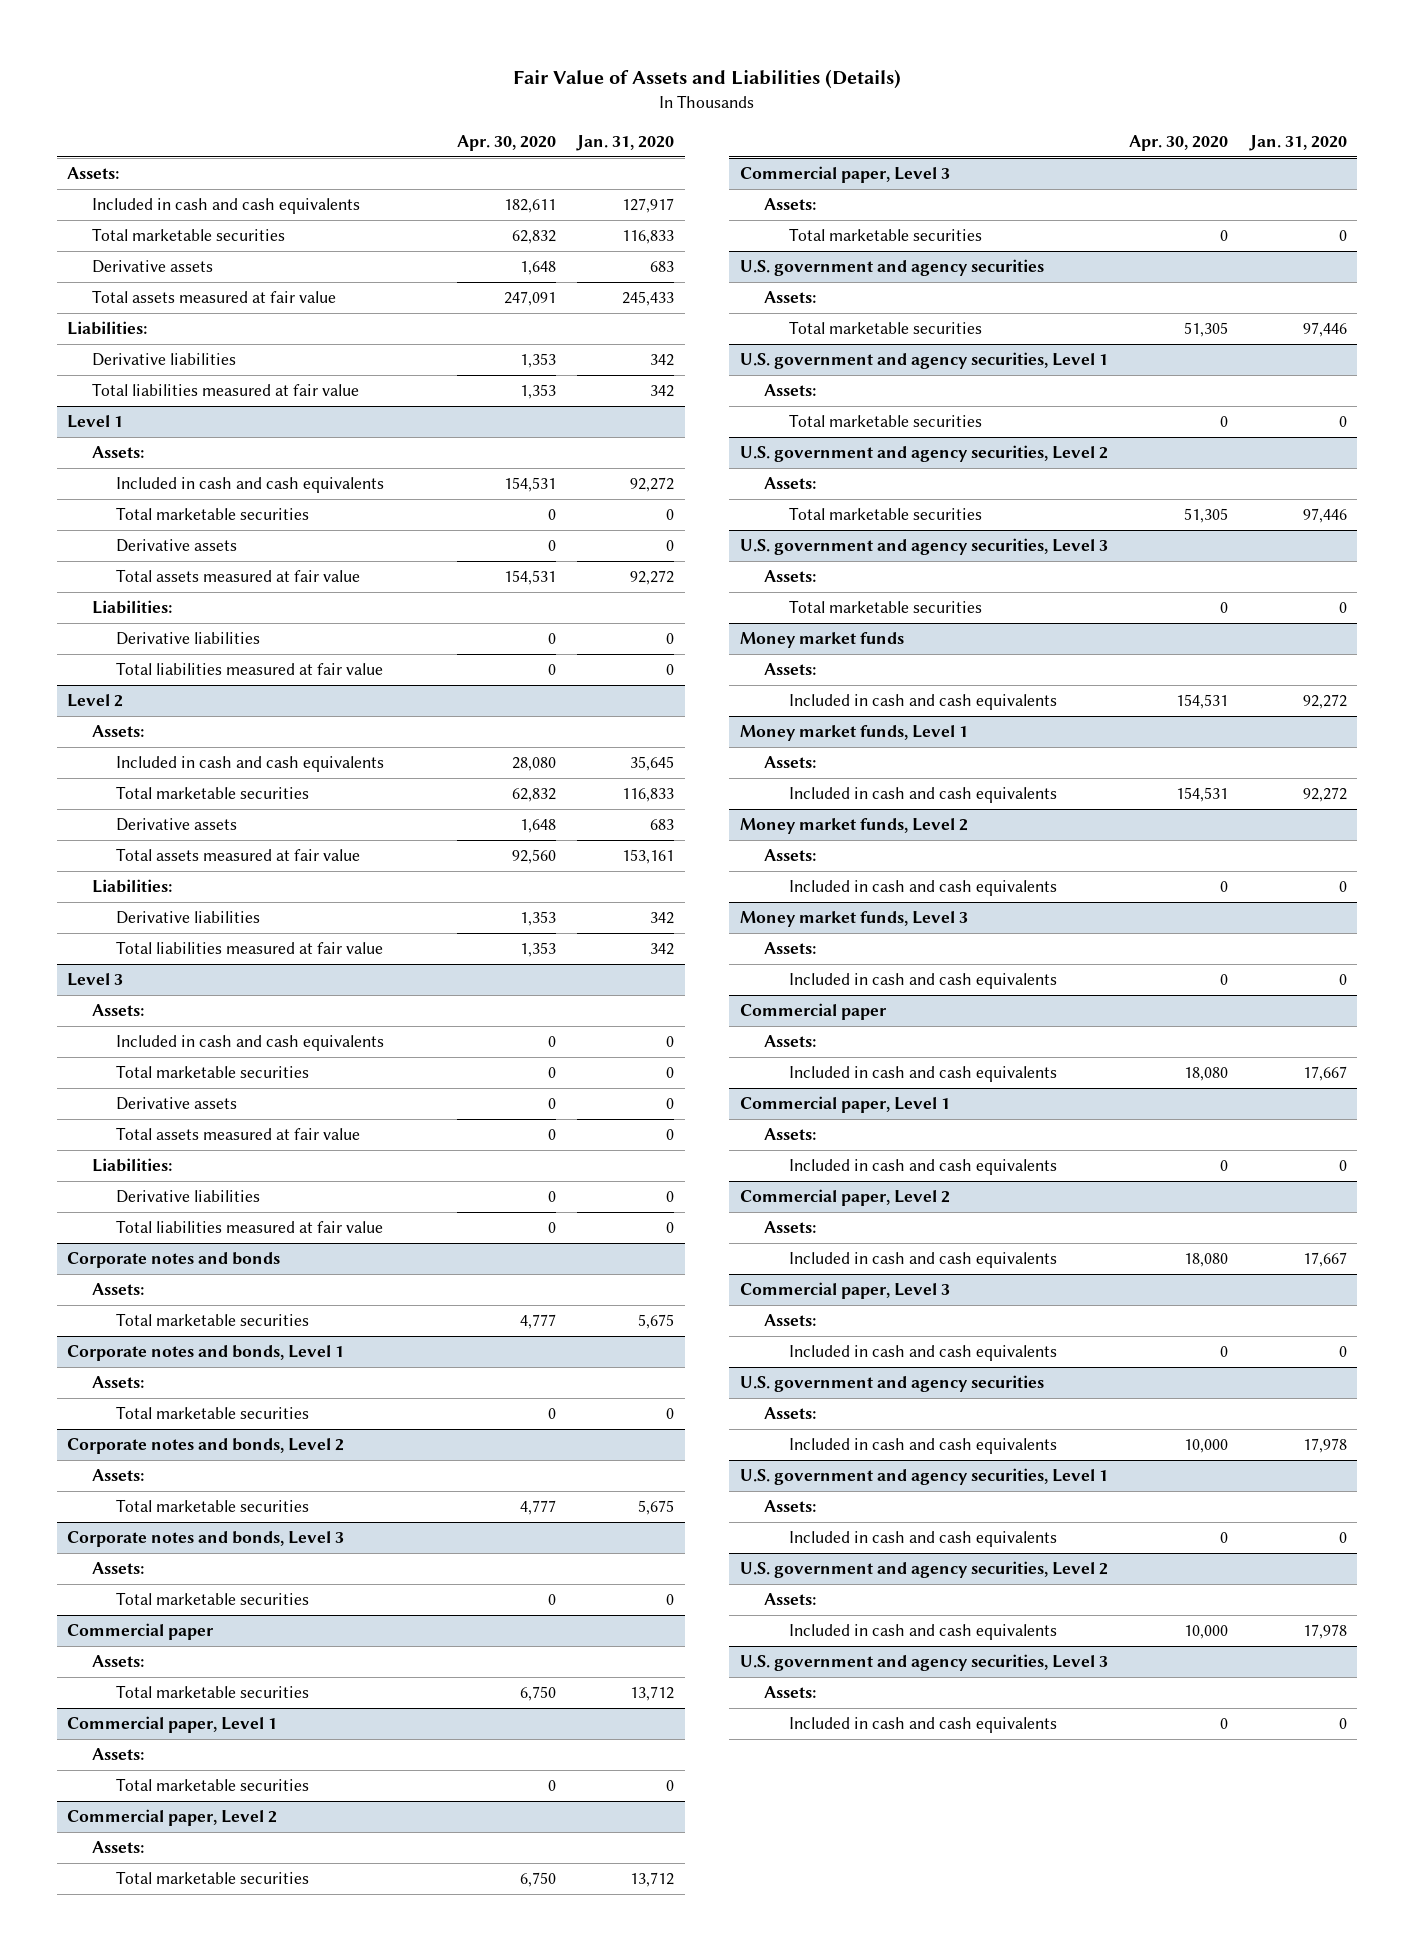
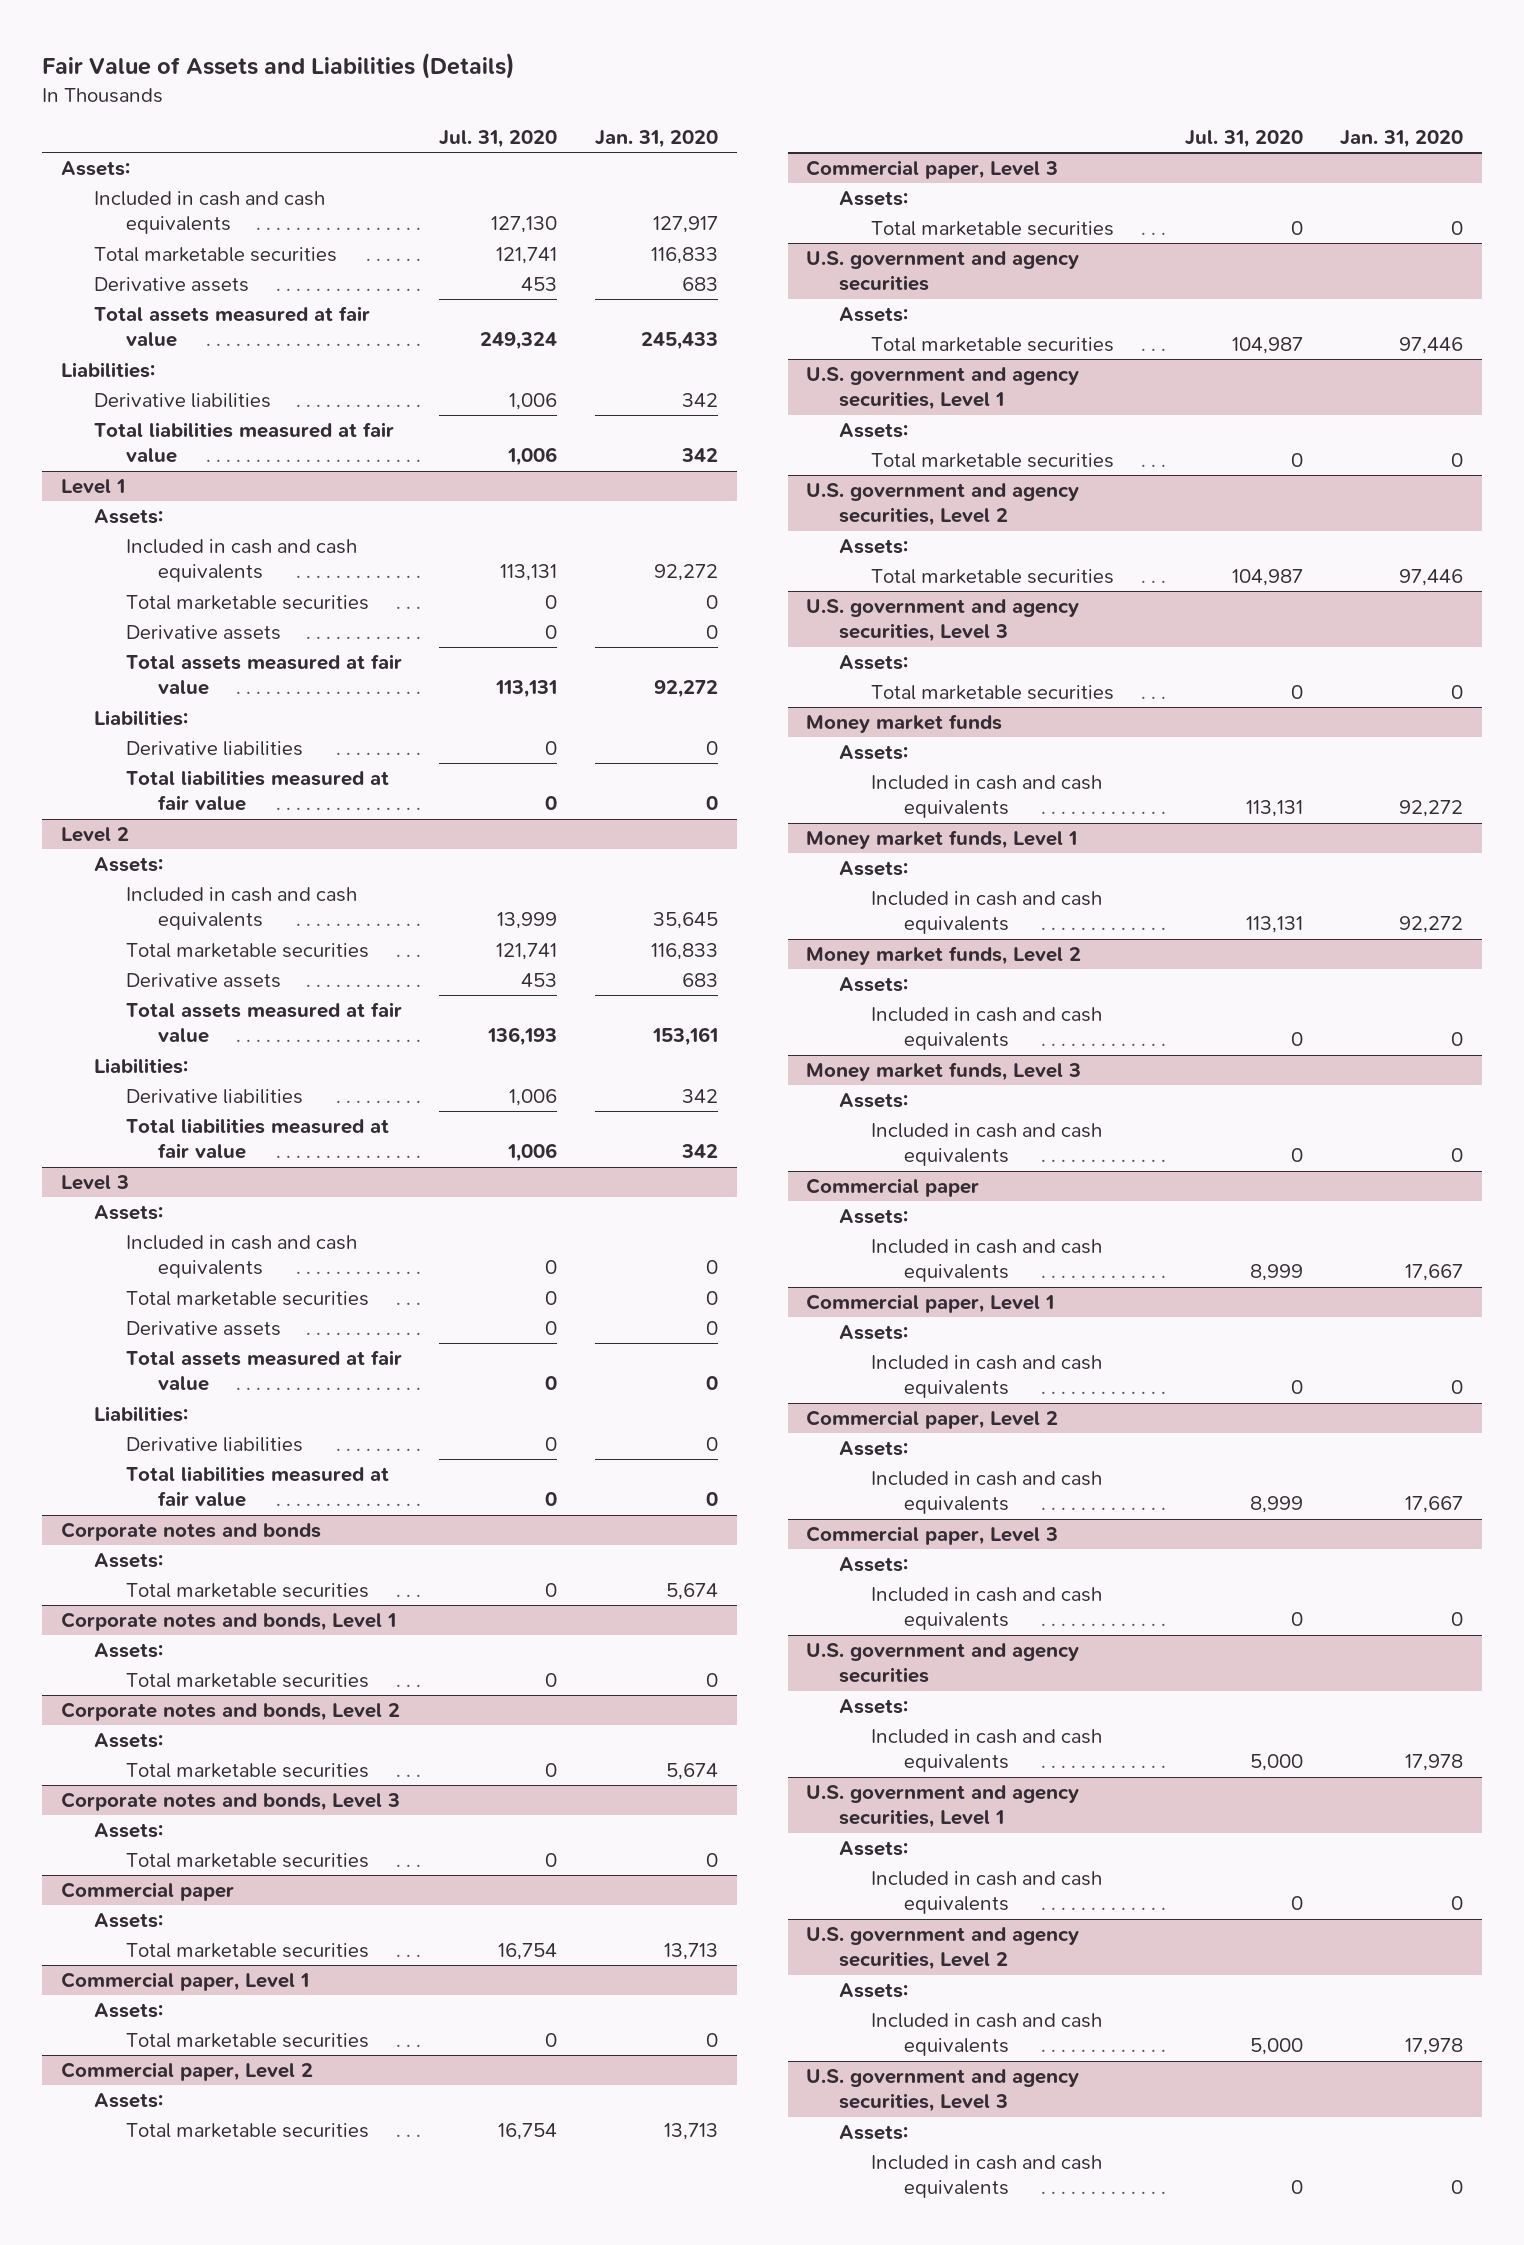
[456,134,556,151] Apr. 30, 2020 -> none
none -> [439,130,558,149] Jul. 31, 2020
[638,1314,675,1330] 5,675 -> [665,1583,718,1601] 5,674
[638,1500,675,1516] 5,675 -> [665,1763,718,1781] 5,674
[630,1686,675,1702] 13,712 -> [663,1943,718,1961] 13,713
[630,1872,675,1888] 13,712 -> [663,2123,718,2141] 13,713

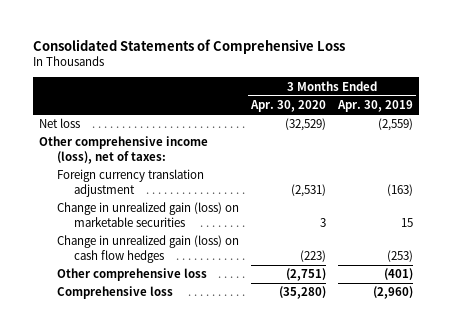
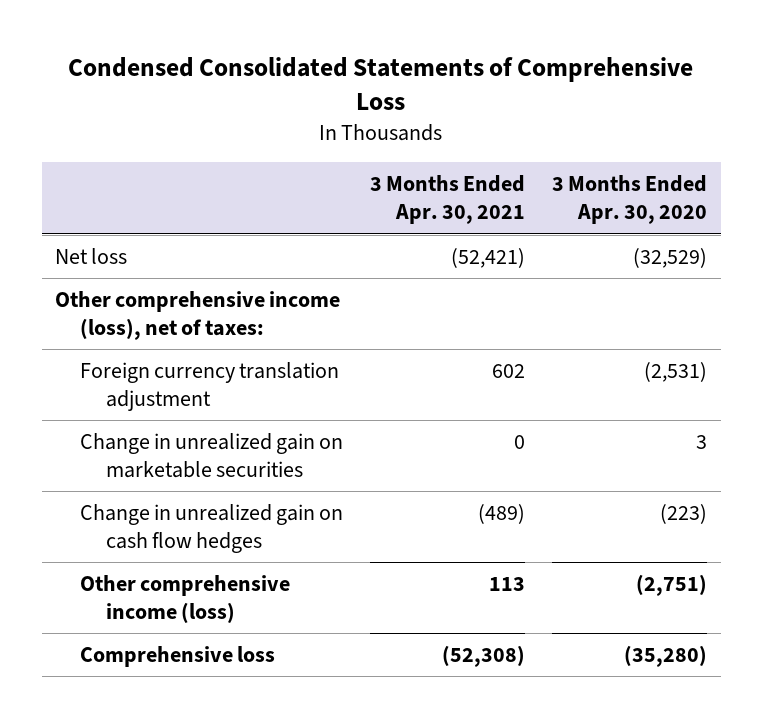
[33,38,346,54] Consolidated Statements of Comprehensive Loss -> [68,57,694,111] Condensed Consolidated Statements of Comprehensive Loss
[337,100,414,113] Apr. 30, 2019 -> none
none -> [370,175,526,225] 3 Months Ended Apr. 30, 2021
[56,202,239,227] Change in unrealized gain (loss) on marketable securities -> [80,433,344,479] Change in unrealized gain on marketable securities
[56,235,239,263] Change in unrealized gain (loss) on cash flow hedges -> [80,504,344,554] Change in unrealized gain on cash flow hedges
[56,268,207,282] Other comprehensive loss -> [80,575,291,624] Other comprehensive income (loss)

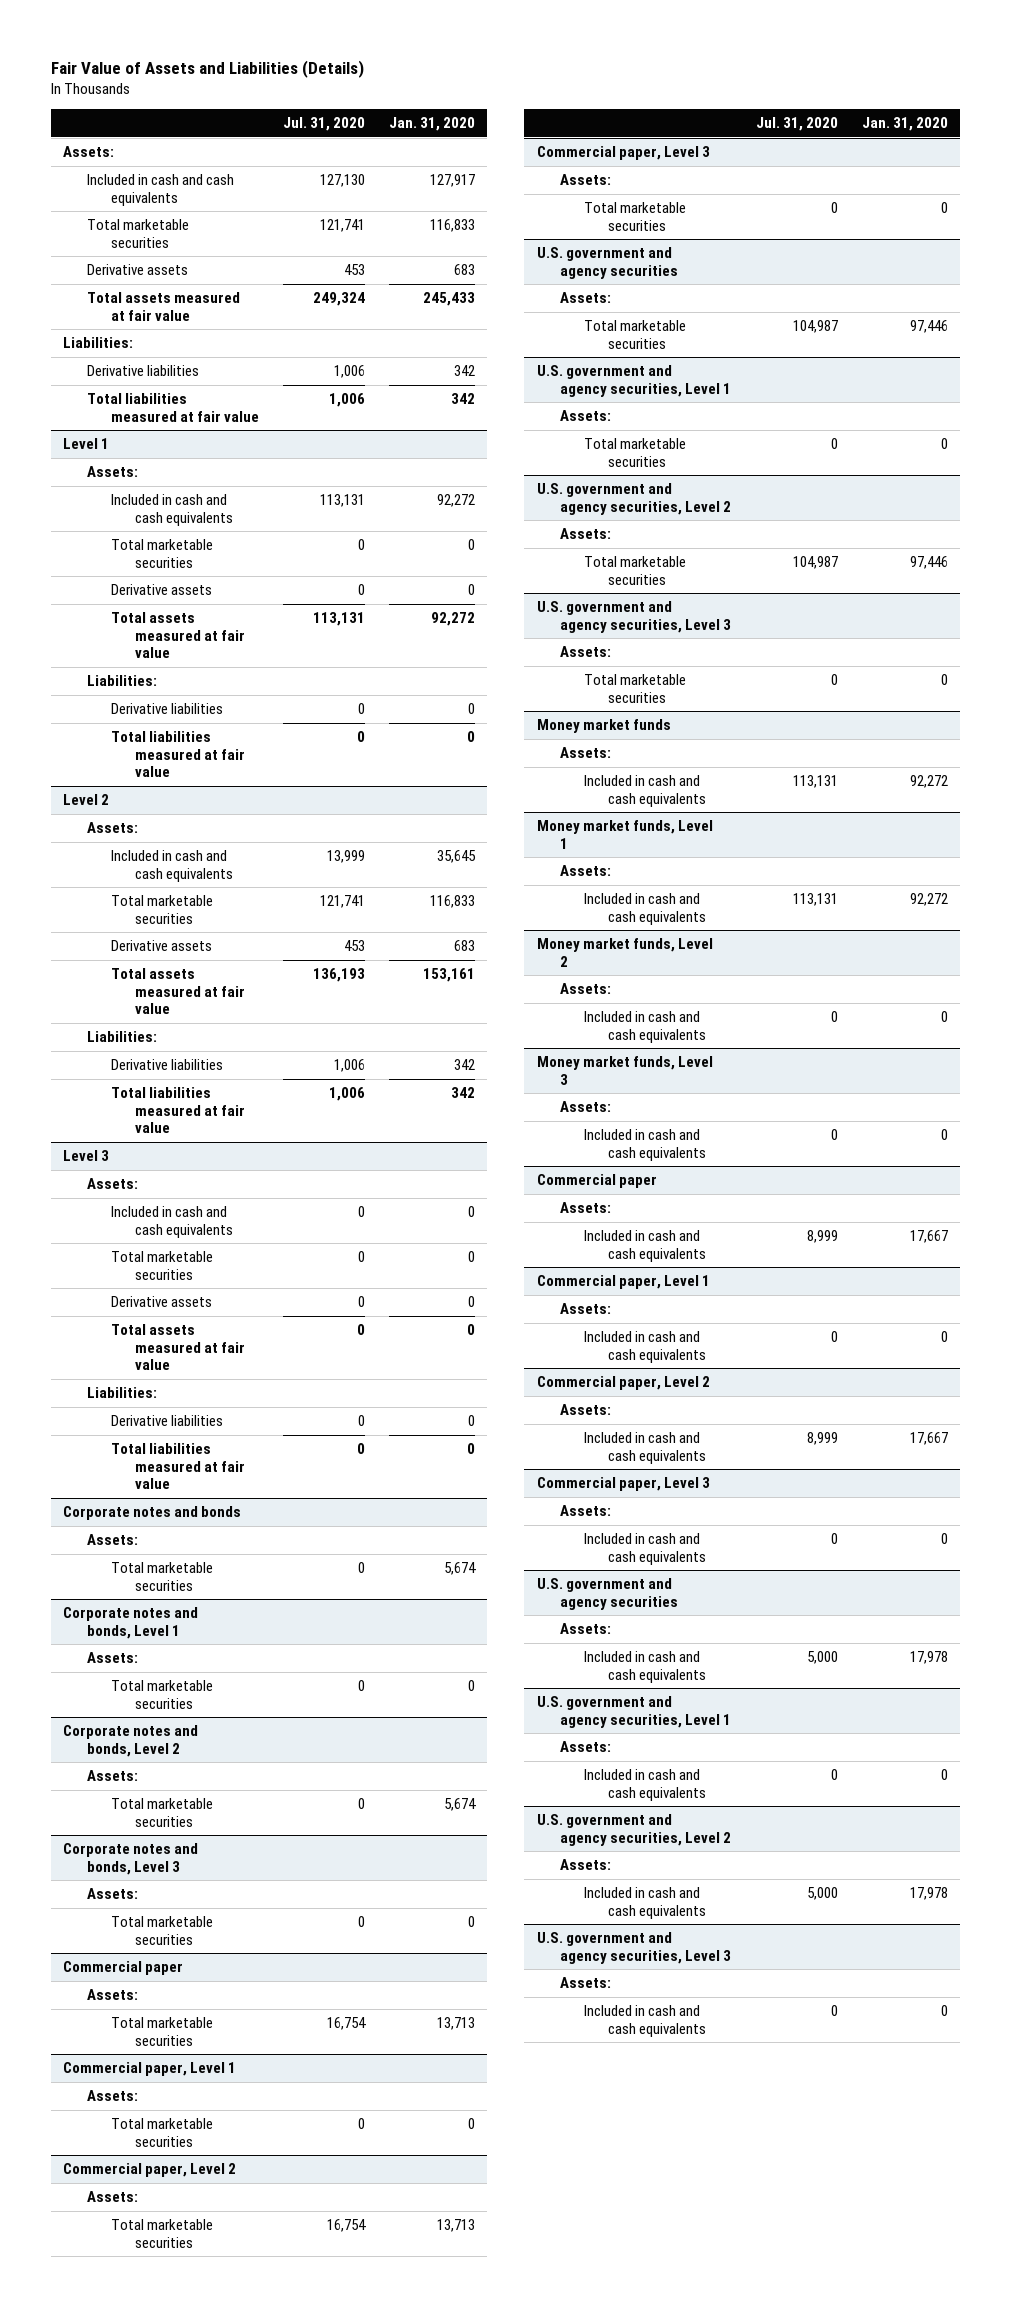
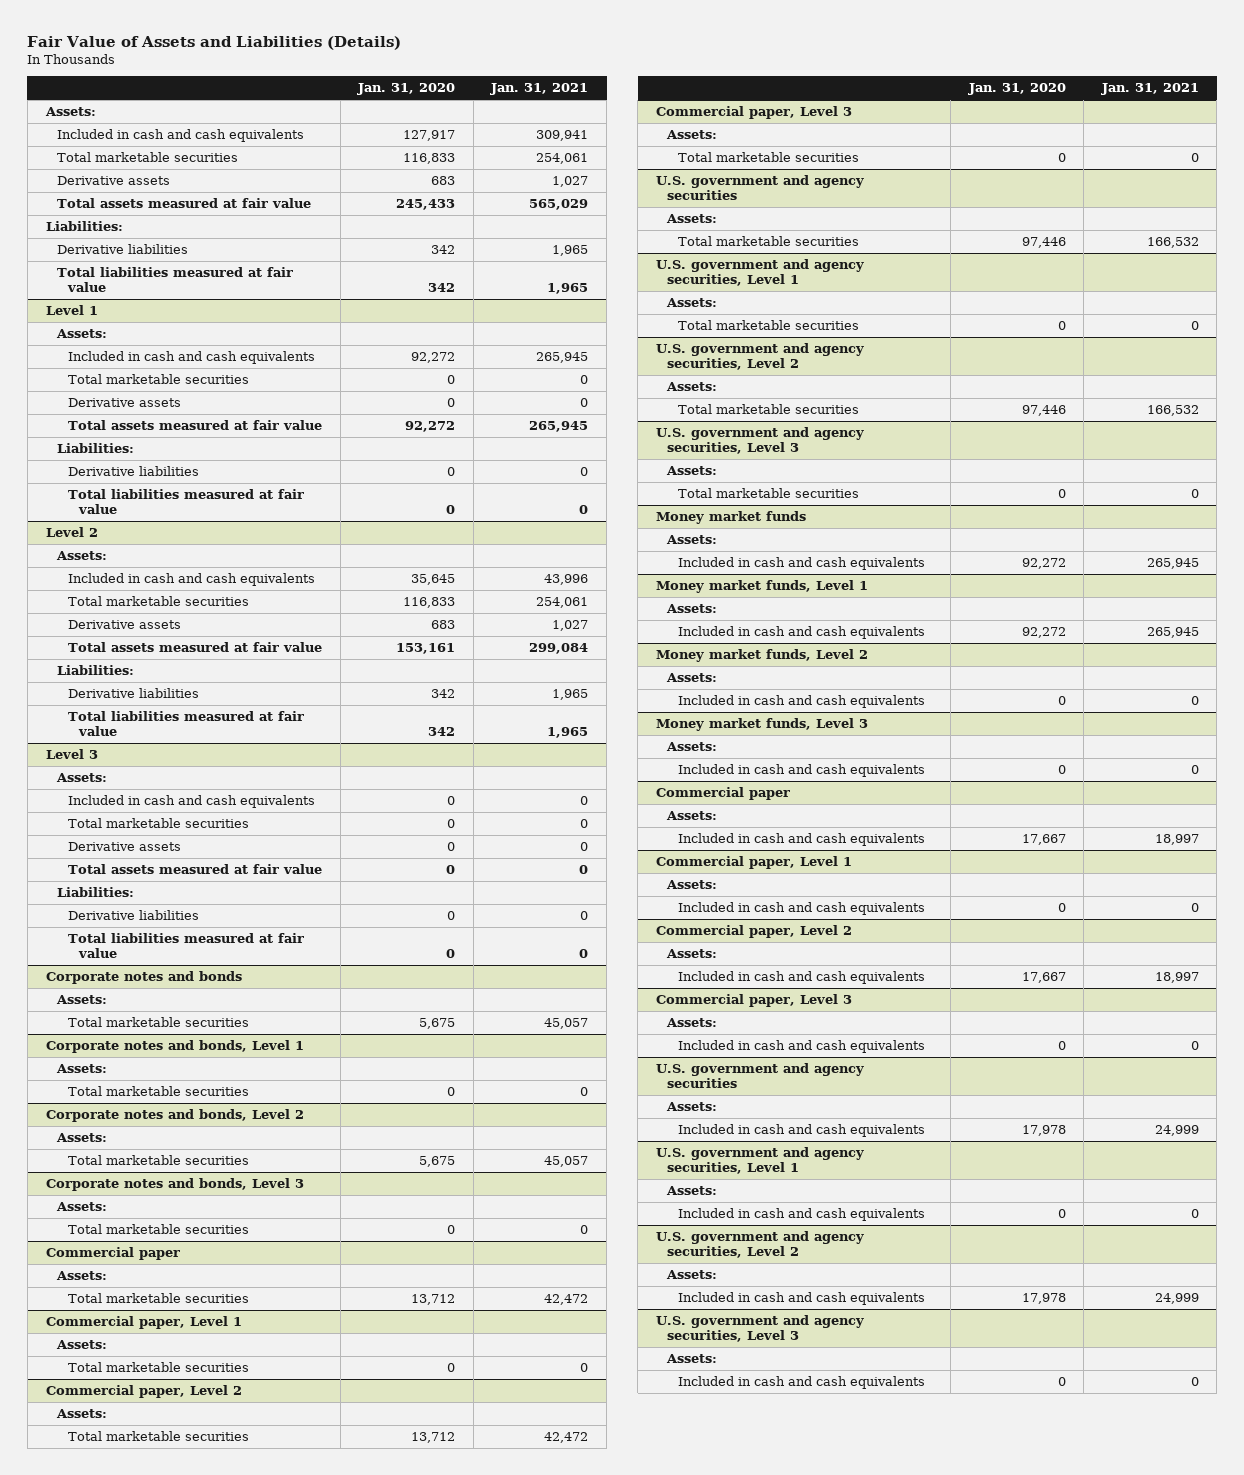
[283,117,366,132] Jul. 31, 2020 -> none
none -> [490,83,589,96] Jan. 31, 2021
[444,1562,477,1576] 5,674 -> [419,1018,456,1030] 5,675
[444,1798,477,1812] 5,674 -> [419,1156,456,1168] 5,675
[437,2017,476,2031] 13,713 -> [411,1294,456,1306] 13,712
[437,2219,476,2233] 13,713 -> [411,1432,456,1444] 13,712

